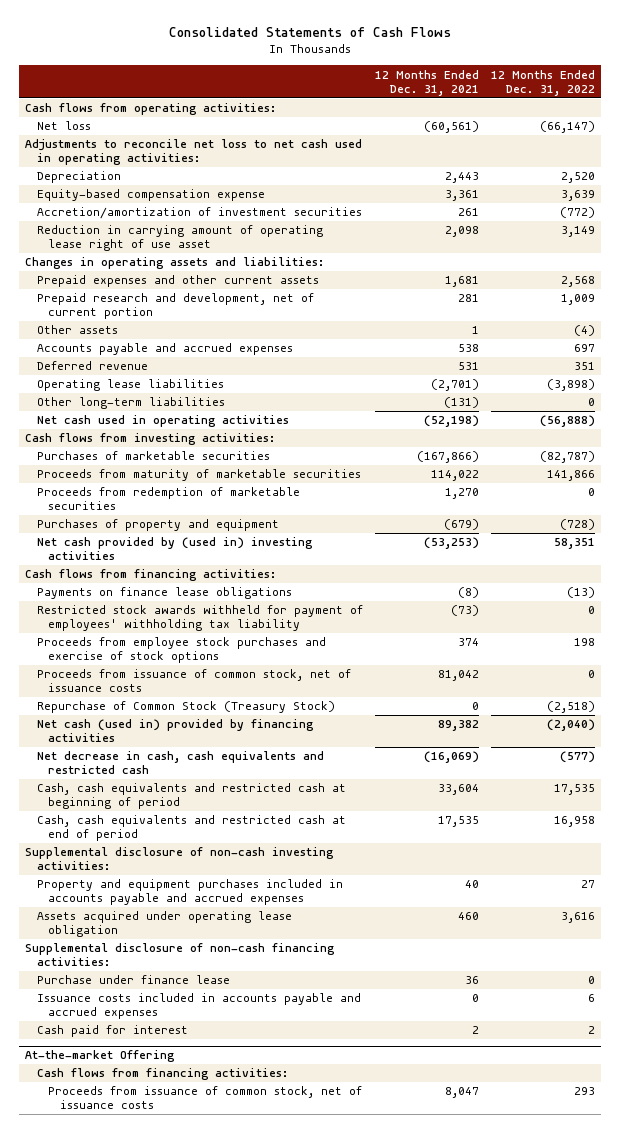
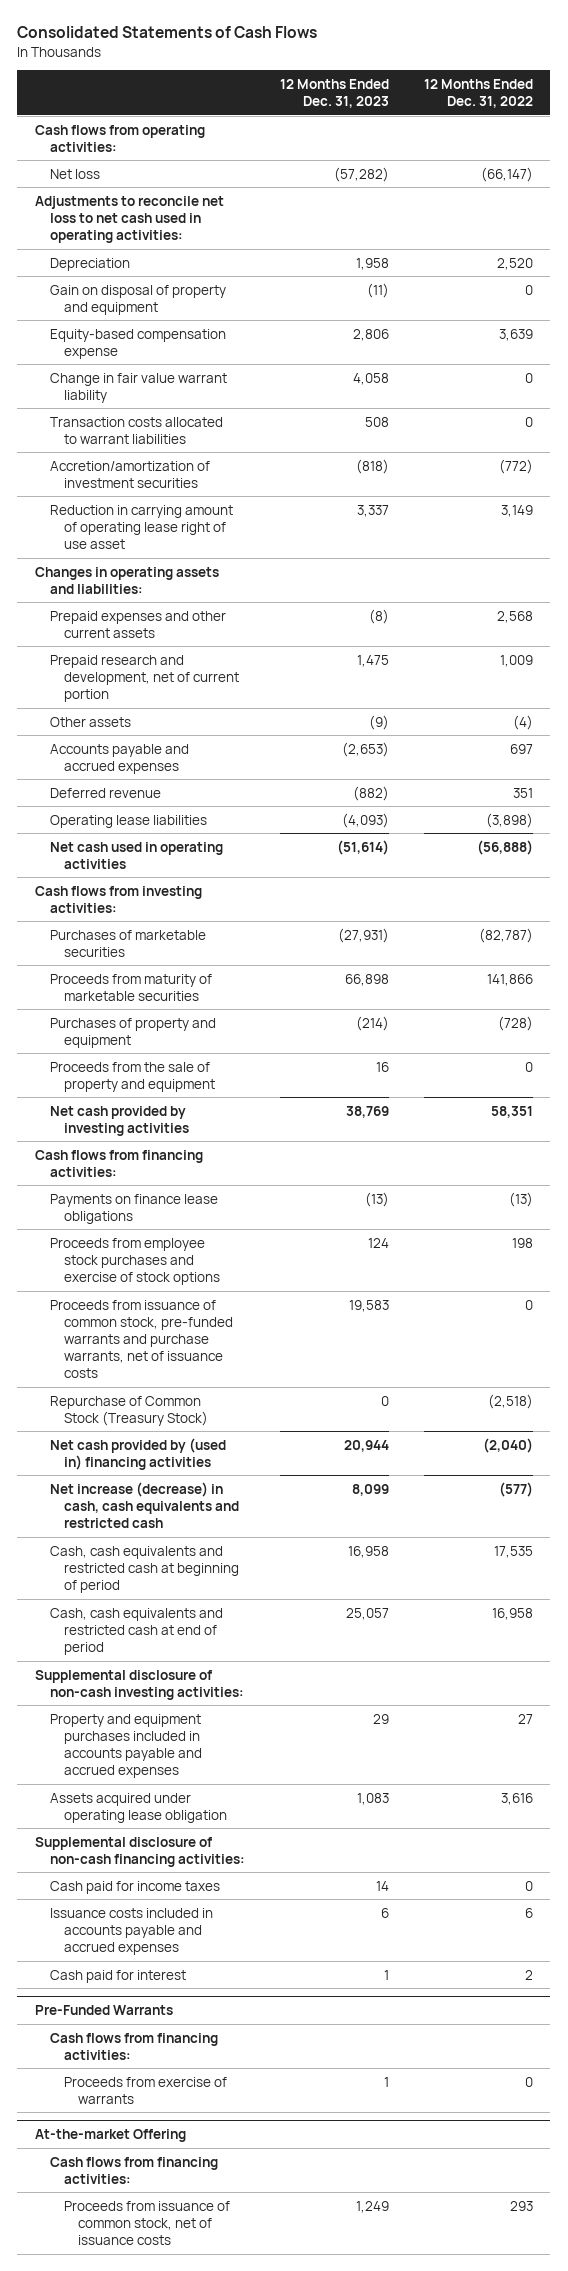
[374,69,479,96] 12 Months Ended Dec. 31, 2021 -> none
none -> [279,78,389,108] 12 Months Ended Dec. 31, 2023
none -> [49,284,226,315] Gain on disposal of property and equipment
none -> [49,372,227,403] Change in fair value warrant liability
none -> [49,416,223,444] Transaction costs allocated to warrant liabilities
[36,397,225,410] Other long-term liabilities -> none
[36,487,300,511] Proceeds from redemption of marketable securities -> none
none -> [49,1061,215,1092] Proceeds from the sale of property and equipment
[36,537,313,561] Net cash provided by (used in) investing activities -> [49,1105,189,1136] Net cash provided by investing activities
[36,605,363,632] Restricted stock awards withheld for payment of employees' withholding tax liability -> none
[36,669,351,693] Proceeds from issuance of common stock, net of issuance costs -> [49,1299,233,1379] Proceeds from issuance of common stock, pre-funded warrants and purchase warrants, net of issuance costs
[36,719,314,743] Net cash (used in) provided by financing activities -> [49,1437,226,1470] Net cash provided by (used in) financing activities
[36,751,324,775] Net decrease in cash, cash equivalents and restricted cash -> [49,1481,239,1528] Net increase (decrease) in cash, cash equivalents and restricted cash
[36,975,230,985] Purchase under finance lease -> none
none -> [49,1880,220,1894] Cash paid for income taxes
none -> [35,2005,174,2016] Pre-Funded Warrants
none -> [49,2032,218,2060] Cash flows from financing activities:
none -> [63,2076,227,2104] Proceeds from exercise of warrants

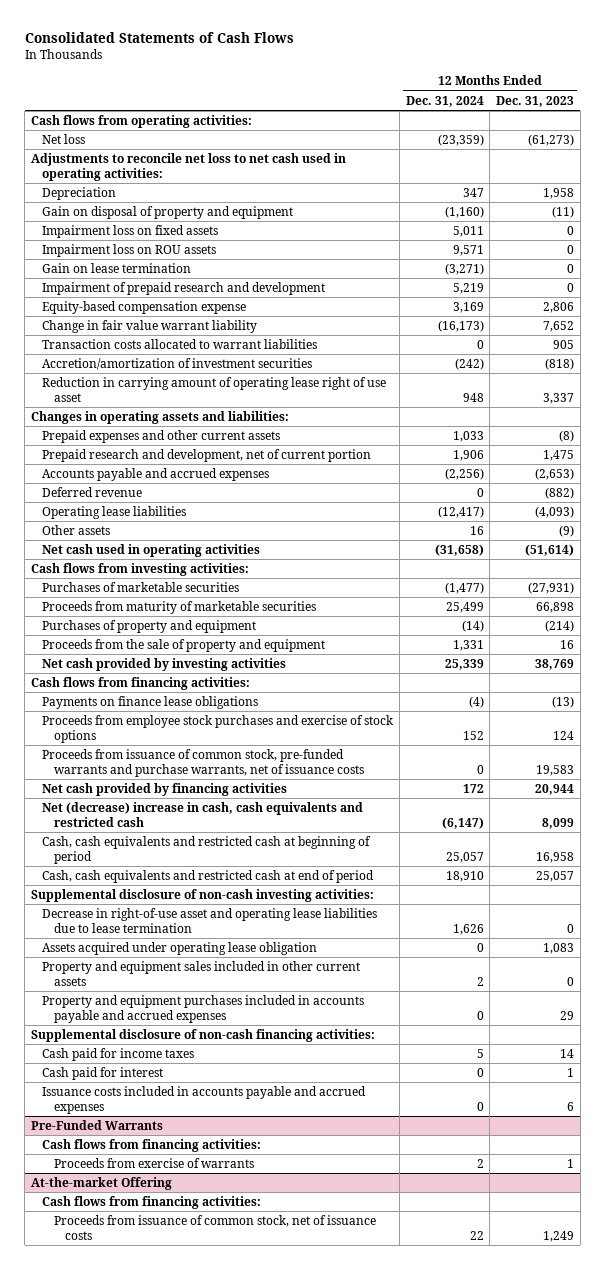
[423,78,533,108] 12 Months Ended Dec. 31, 2022 -> none
none -> [405,95,484,107] Dec. 31, 2024
[333,166,389,182] (57,282) -> [528,134,575,147] (61,273)
none -> [42,225,219,239] Impairment loss on fixed assets
none -> [42,244,217,258] Impairment loss on ROU assets
none -> [42,263,192,274] Gain on lease termination
none -> [42,282,326,296] Impairment of prepaid research and development
[352,372,389,385] 4,058 -> [543,321,575,333] 7,652
[364,416,389,427] 508 -> [553,340,575,350] 905
[49,716,131,727] Other assets -> [42,525,111,536] Other assets
[49,1395,208,1426] Repurchase of Common Stock (Treasury Stock) -> none
[49,1437,226,1470] Net cash provided by (used in) financing activities -> [42,783,288,797] Net cash provided by financing activities
[49,1481,239,1528] Net increase (decrease) in cash, cash equivalents and restricted cash -> [42,802,364,827] Net (decrease) increase in cash, cash equivalents and restricted cash
none -> [42,908,378,933] Decrease in right-of-use asset and operating lease liabilities due to lease termination
none -> [42,961,361,986] Property and equipment sales included in other current assets
[49,1713,202,1779] Property and equipment purchases included in accounts payable and accrued expenses -> [42,995,365,1023] Property and equipment purchases included in accounts payable and accrued expenses
[49,1907,213,1955] Issuance costs included in accounts payable and accrued expenses -> [42,1086,367,1114] Issuance costs included in accounts payable and accrued expenses

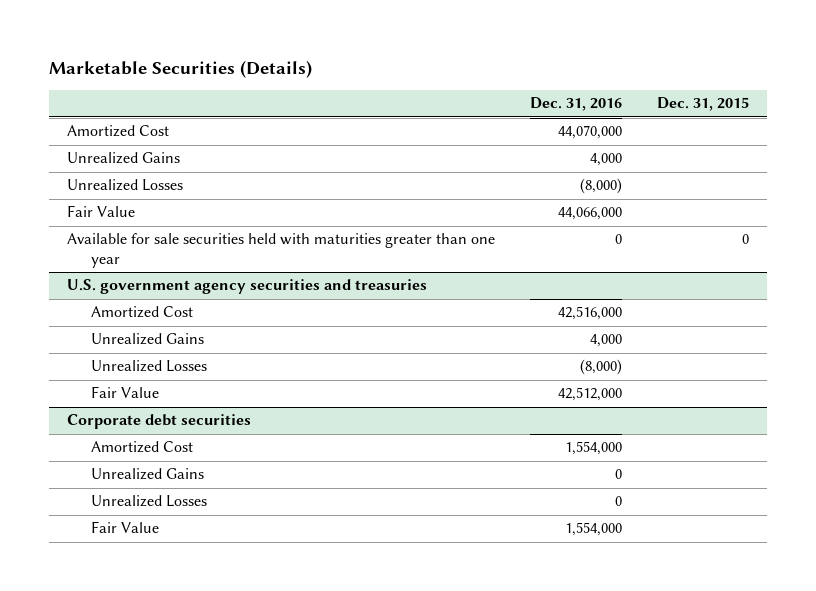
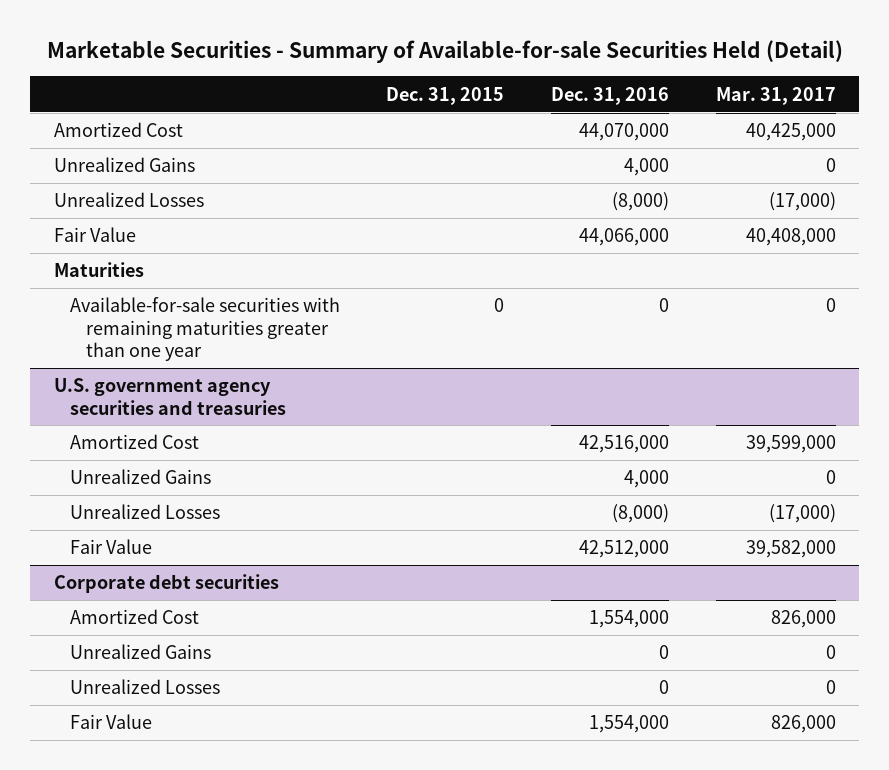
[49,59,313,78] Marketable Securities (Details) -> [46,40,843,64] Marketable Securities - Summary of Available-for-sale Securities Held (Detail)
none -> [715,86,836,105] Mar. 31, 2017
none -> [53,262,144,278] Maturities
[66,233,495,268] Available for sale securities held with maturities greater than one year -> [69,297,340,361] Available-for-sale securities with remaining maturities greater than one year

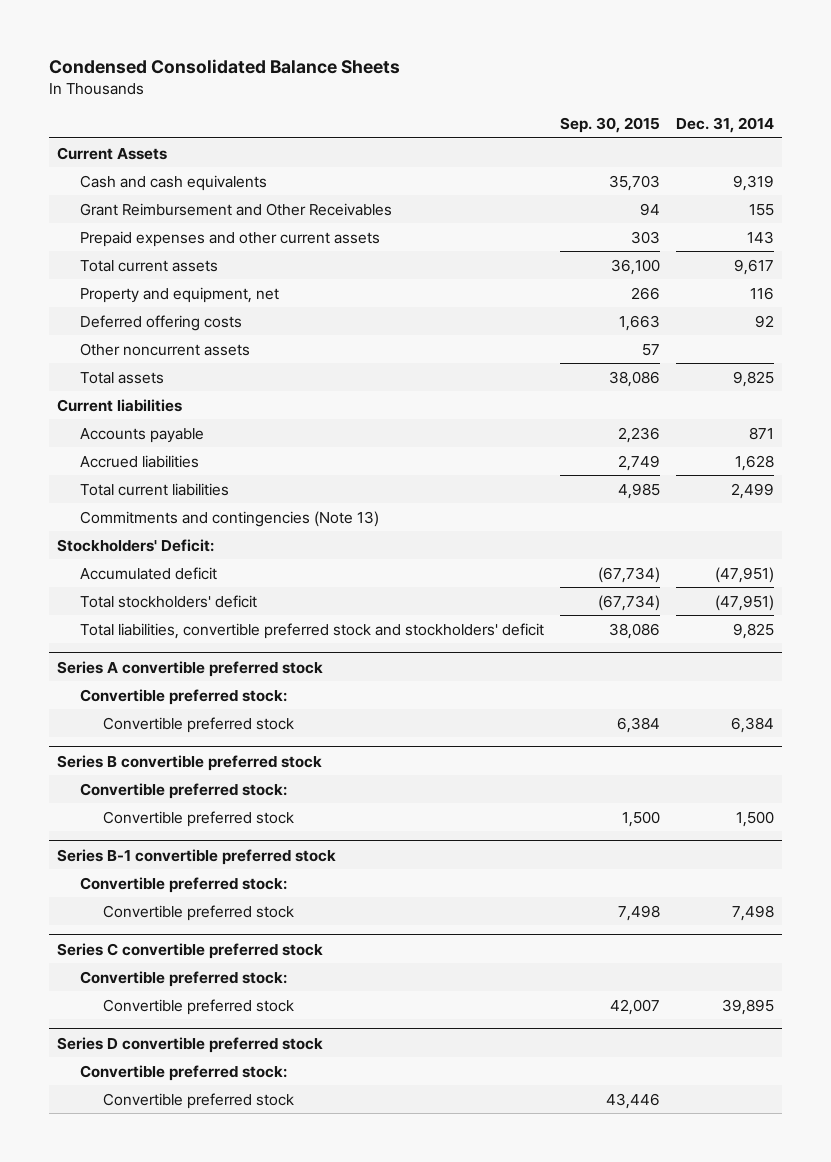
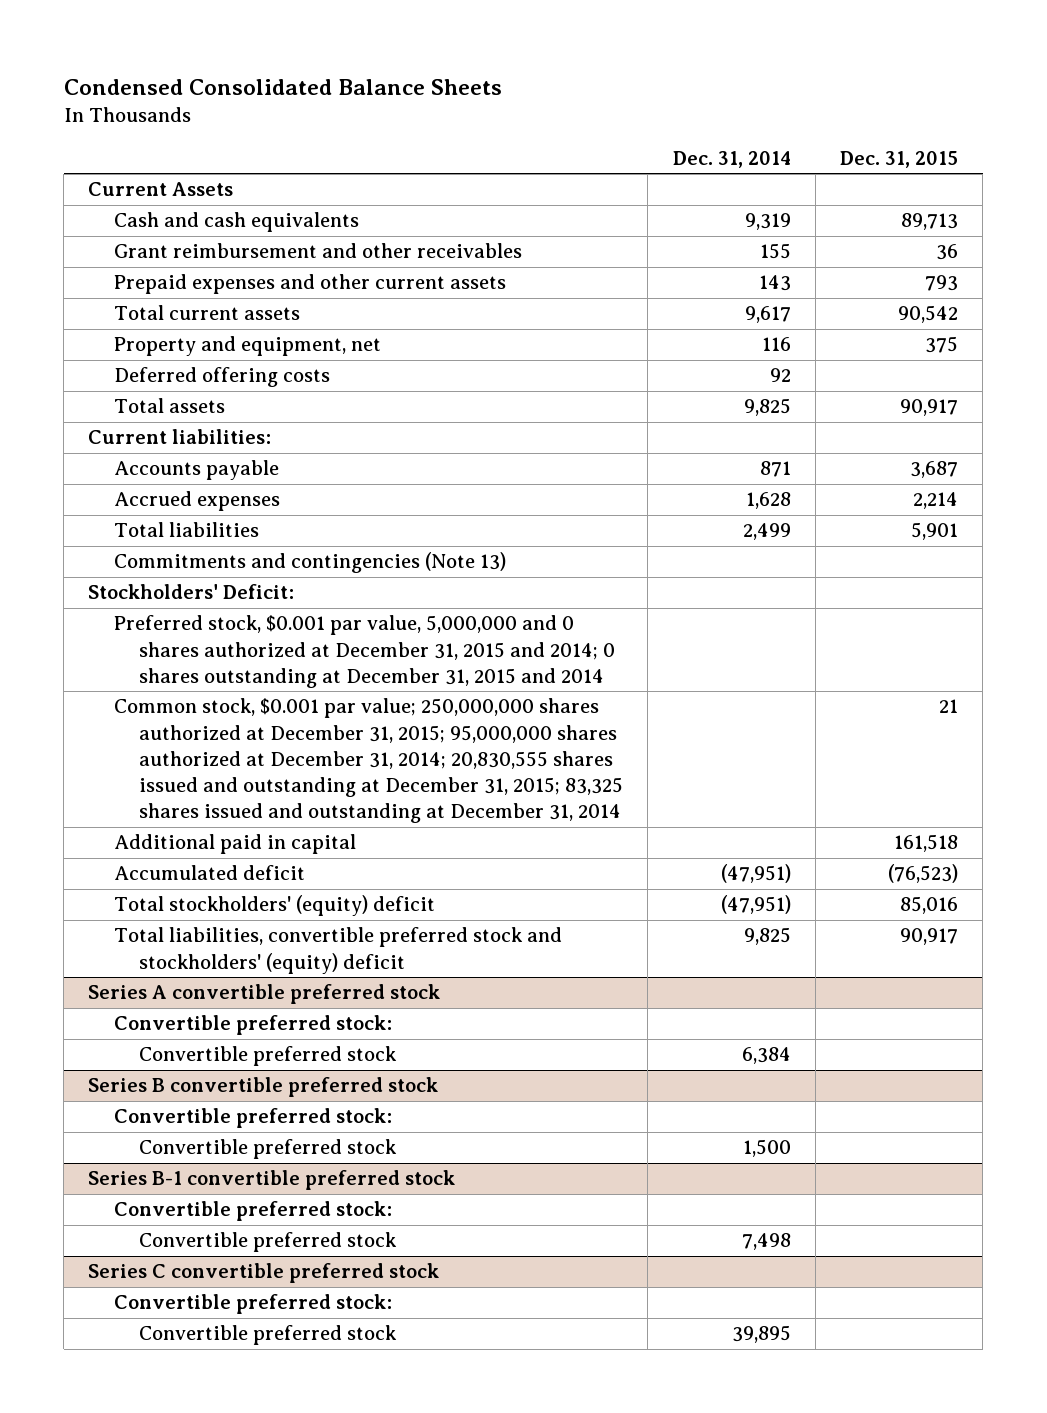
[559,117,660,134] Sep. 30, 2015 -> none
none -> [840,150,959,168] Dec. 31, 2015
[80,202,393,216] Grant Reimbursement and Other Receivables -> [113,243,522,259] Grant reimbursement and other receivables
[80,342,251,356] Other noncurrent assets -> none
[56,398,182,412] Current liabilities -> [88,429,272,445] Current liabilities:
[80,454,200,468] Accrued liabilities -> [113,491,280,512] Accrued expenses
[80,482,230,496] Total current liabilities -> [113,522,259,538] Total liabilities
none -> [113,615,616,688] Preferred stock, $0.001 par value, 5,000,000 and 0 shares authorized at December 31, 2015 and 2014; 0 shares outstanding at December 31, 2015 and 2014
none -> [113,698,624,824] Common stock, $0.001 par value; 250,000,000 shares authorized at December 31, 2015; 95,000,000 shares authorized at December 31, 2014; 20,830,555 shares issued and outstanding at December 31, 2015; 83,325 shares issued and outstanding at December 31, 2014
none -> [113,834,356,855] Additional paid in capital
[80,594,258,608] Total stockholders' deficit -> [113,895,435,917] Total stockholders' (equity) deficit
[80,622,545,639] Total liabilities, convertible preferred stock and stockholders' deficit -> [113,927,562,974] Total liabilities, convertible preferred stock and stockholders' (equity) deficit
[56,1036,323,1053] Series D convertible preferred stock -> none
[80,1064,288,1081] Convertible preferred stock: -> none
[103,1092,295,1109] Convertible preferred stock -> none

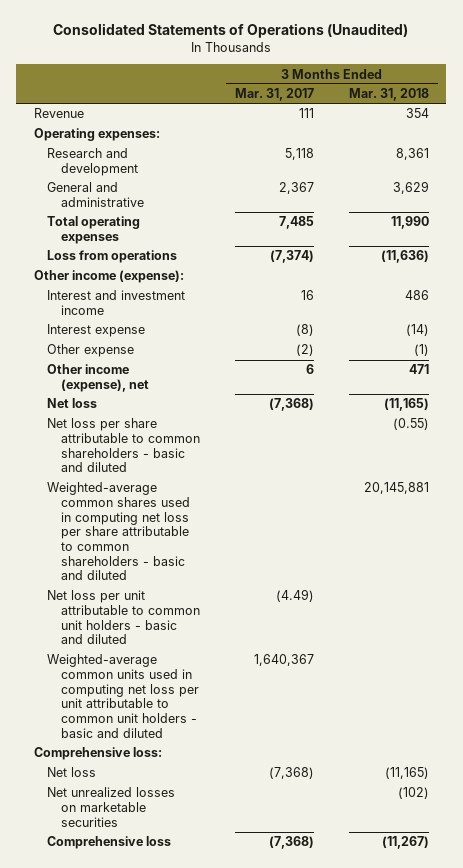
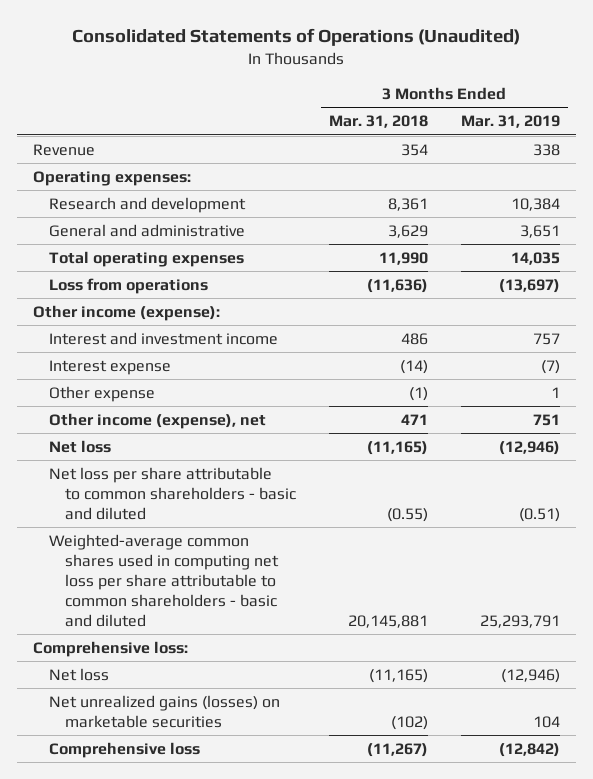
[234,88,314,102] Mar. 31, 2017 -> none
none -> [460,115,560,129] Mar. 31, 2019
[47,590,200,645] Net loss per unit attributable to common unit holders - basic and diluted -> none
[47,654,199,738] Weighted-average common units used in computing net loss per unit attributable to common unit holders - basic and diluted -> none
[47,787,176,827] Net unrealized losses on marketable securities -> [49,694,281,728] Net unrealized gains (losses) on marketable securities

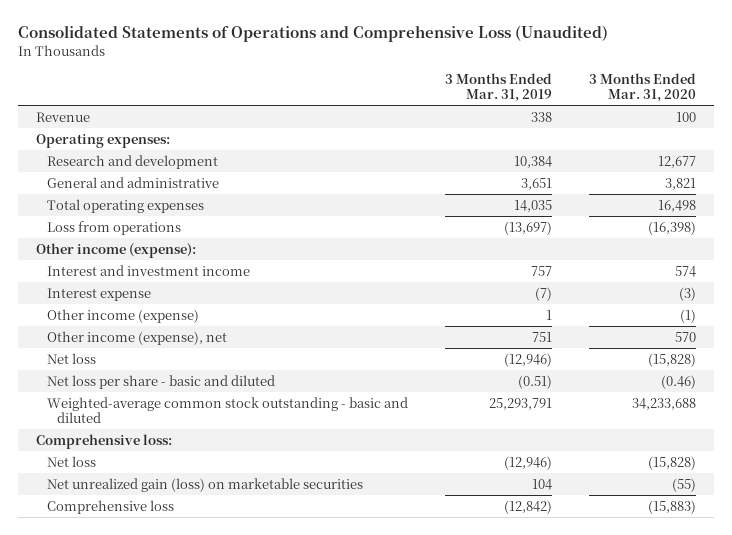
[72,27,521,46] Consolidated Statements of Operations (Unaudited) -> [17,25,608,43] Consolidated Statements of Operations and Comprehensive Loss (Unaudited)
[329,115,429,129] Mar. 31, 2018 -> none
none -> [588,72,696,103] 3 Months Ended Mar. 31, 2020
[49,385,156,402] Other expense -> [46,308,199,323] Other income (expense)
[49,466,297,520] Net loss per share attributable to common shareholders - basic and diluted -> [46,374,275,389] Net loss per share - basic and diluted
[49,533,280,627] Weighted-average common shares used in computing net loss per share attributable to common shareholders - basic and diluted -> [46,396,408,423] Weighted-average common stock outstanding - basic and diluted
[49,694,281,728] Net unrealized gains (losses) on marketable securities -> [46,477,363,492] Net unrealized gain (loss) on marketable securities

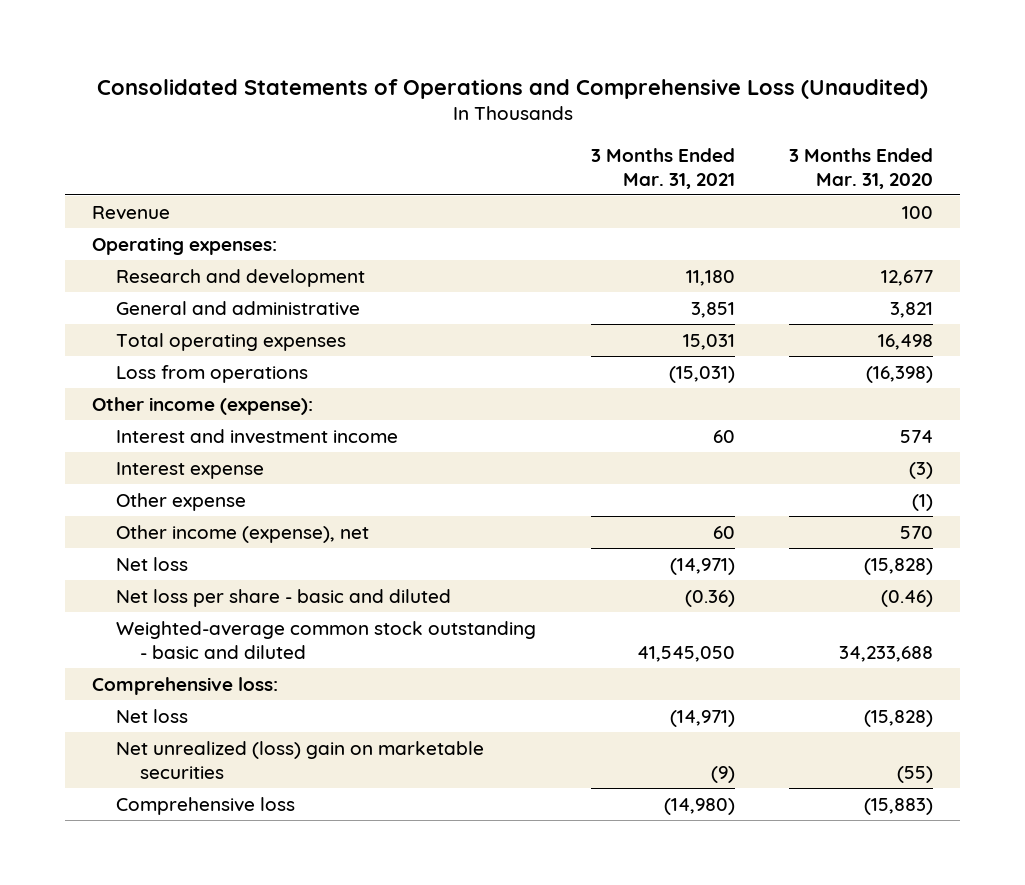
[444,72,552,103] 3 Months Ended Mar. 31, 2019 -> none
none -> [590,147,735,189] 3 Months Ended Mar. 31, 2021
[46,308,199,323] Other income (expense) -> [116,492,247,511] Other expense
[46,477,363,492] Net unrealized gain (loss) on marketable securities -> [116,740,485,779] Net unrealized (loss) gain on marketable securities

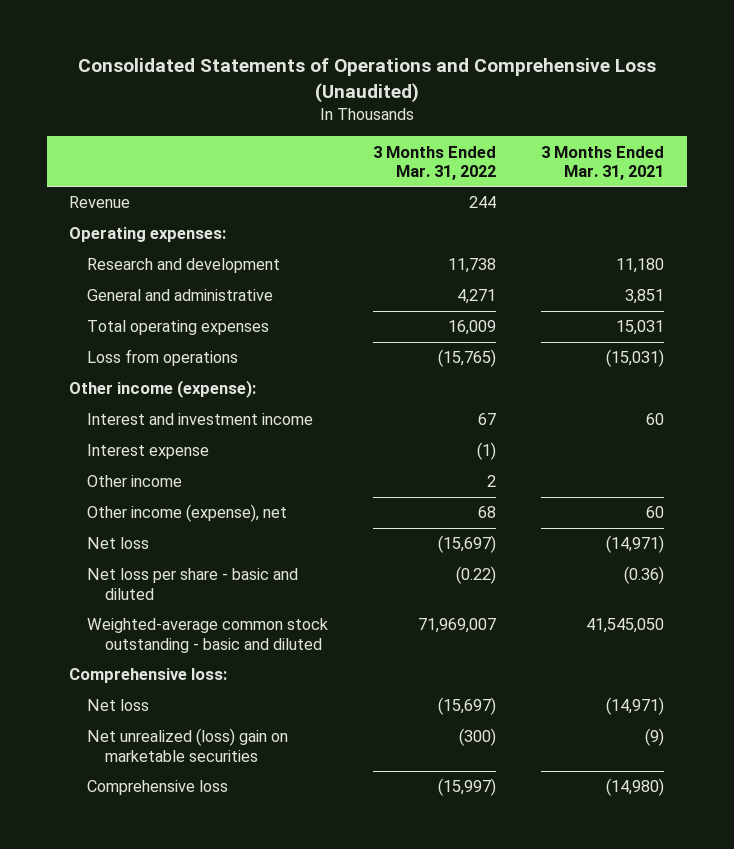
[788,147,933,189] 3 Months Ended Mar. 31, 2020 -> none
none -> [373,145,497,180] 3 Months Ended Mar. 31, 2022
[116,492,247,511] Other expense -> [87,475,183,488] Other income

